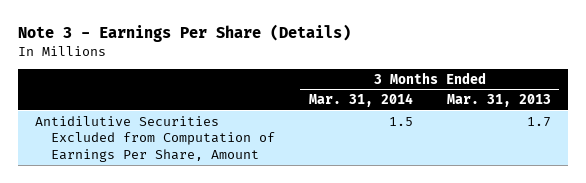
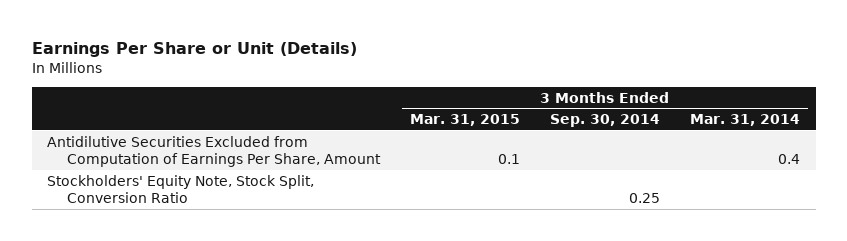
[17,24,351,43] Note 3 - Earnings Per Share (Details) -> [31,41,357,57] Earnings Per Share or Unit (Details)
[446,94,551,108] Mar. 31, 2013 -> none
none -> [409,114,520,127] Mar. 31, 2015
none -> [550,114,661,128] Sep. 30, 2014
[388,116,413,126] 1.5 -> [778,154,801,165] 0.4
none -> [47,174,315,204] Stockholders' Equity Note, Stock Split, Conversion Ratio

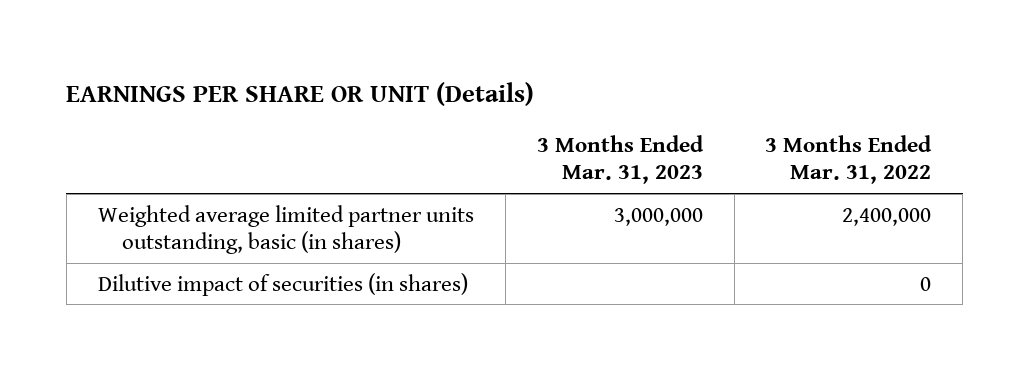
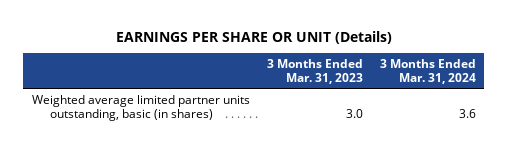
[765,134,933,185] 3 Months Ended Mar. 31, 2022 -> none
none -> [379,58,476,84] 3 Months Ended Mar. 31, 2024
[97,272,468,296] Dilutive impact of securities (in shares) -> none
[613,207,703,226] 3,000,000 -> [345,108,363,118] 3.0

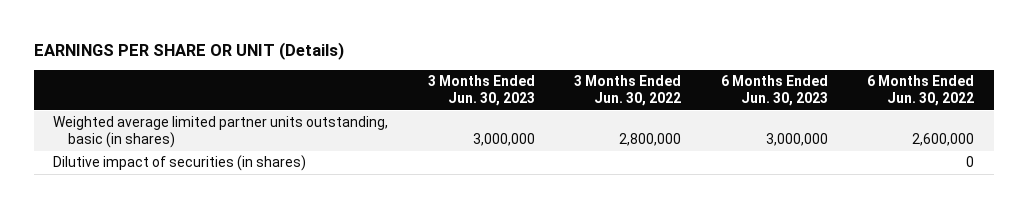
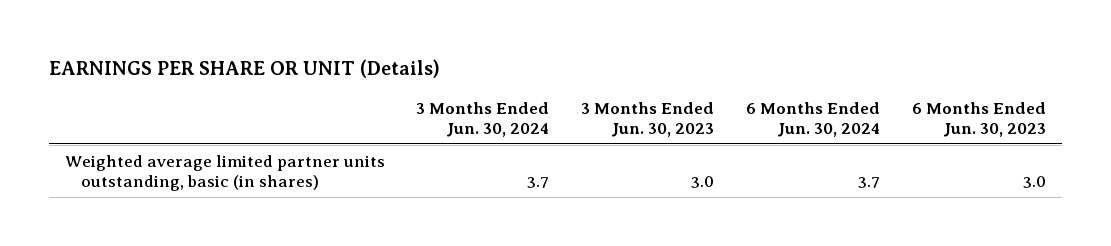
[574,75,682,107] 3 Months Ended Jun. 30, 2022 -> none
[866,75,974,107] 6 Months Ended Jun. 30, 2022 -> none
none -> [416,102,550,137] 3 Months Ended Jun. 30, 2024
none -> [746,102,881,137] 6 Months Ended Jun. 30, 2024
[53,155,307,172] Dilutive impact of securities (in shares) -> none
[472,133,535,147] 3,000,000 -> [691,175,715,188] 3.0
[765,133,828,147] 3,000,000 -> [1023,175,1047,188] 3.0

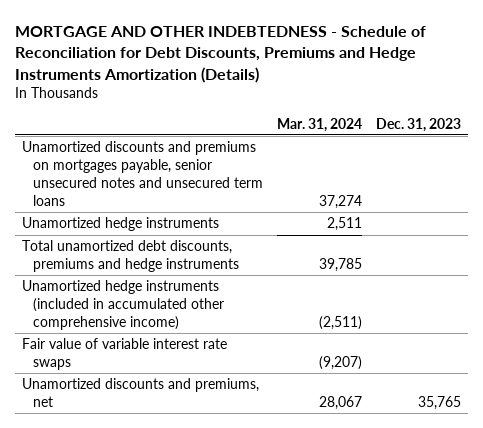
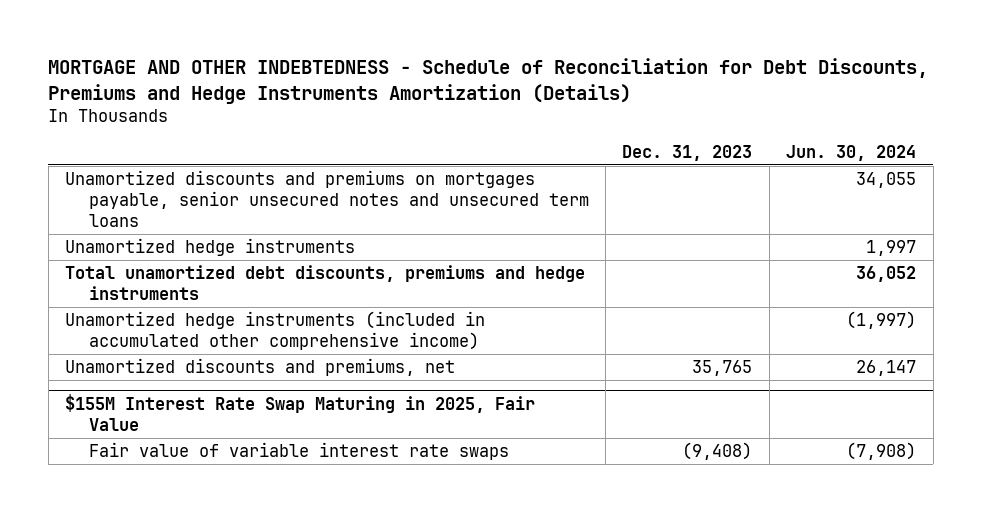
[277,117,363,132] Mar. 31, 2024 -> none
none -> [786,144,917,161] Jun. 30, 2024
[22,338,228,371] Fair value of variable interest rate swaps -> none
none -> [65,393,536,431] $155M Interest Rate Swap Maturing in 2025, Fair Value
none -> [88,442,509,461] Fair value of variable interest rate swaps

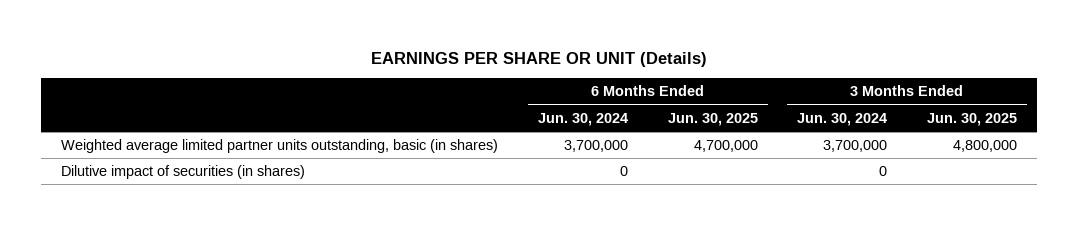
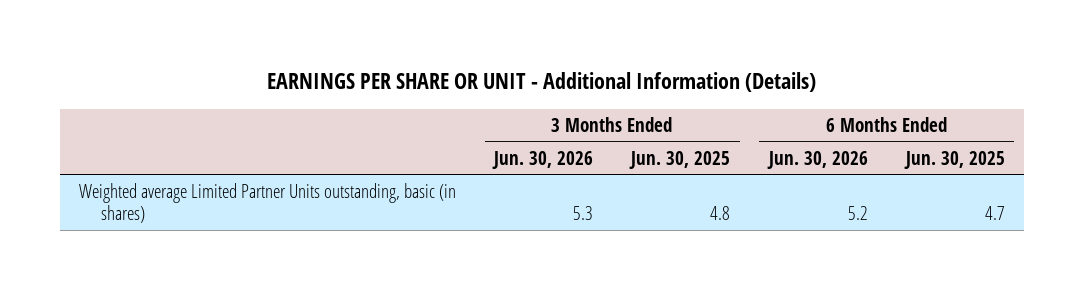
[371,51,708,67] EARNINGS PER SHARE OR UNIT (Details) -> [266,72,816,93] EARNINGS PER SHARE OR UNIT - Additional Information (Details)
[537,112,628,126] Jun. 30, 2024 -> none
[797,112,888,126] Jun. 30, 2024 -> none
none -> [492,150,594,169] Jun. 30, 2026
none -> [766,150,868,169] Jun. 30, 2026
[61,165,306,180] Dilutive impact of securities (in shares) -> none
[61,139,499,154] Weighted average limited partner units outstanding, basic (in shares) -> [78,183,456,224] Weighted average Limited Partner Units outstanding, basic (in shares)
[693,140,758,153] 4,700,000 -> [984,206,1005,221] 4.7
[953,140,1018,153] 4,800,000 -> [710,206,731,221] 4.8

